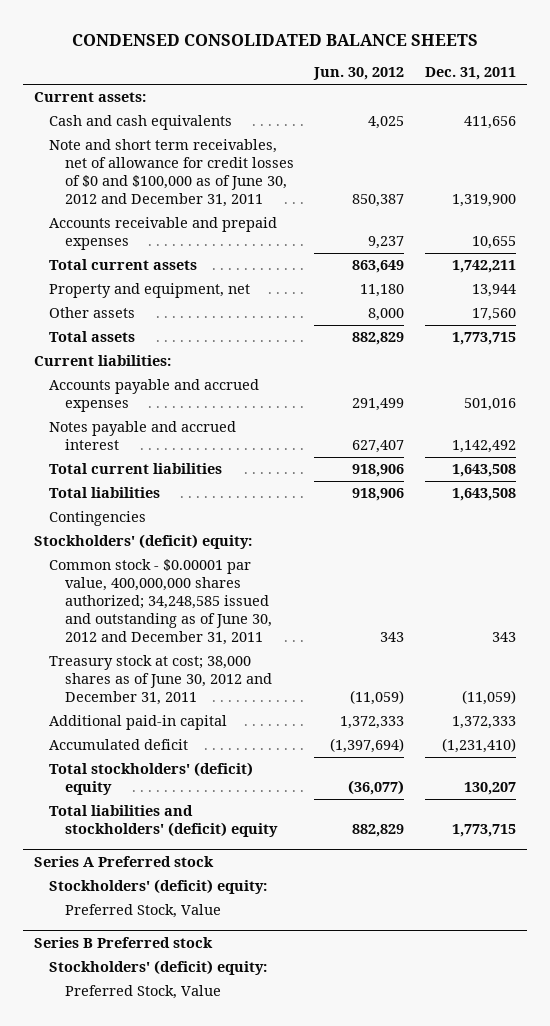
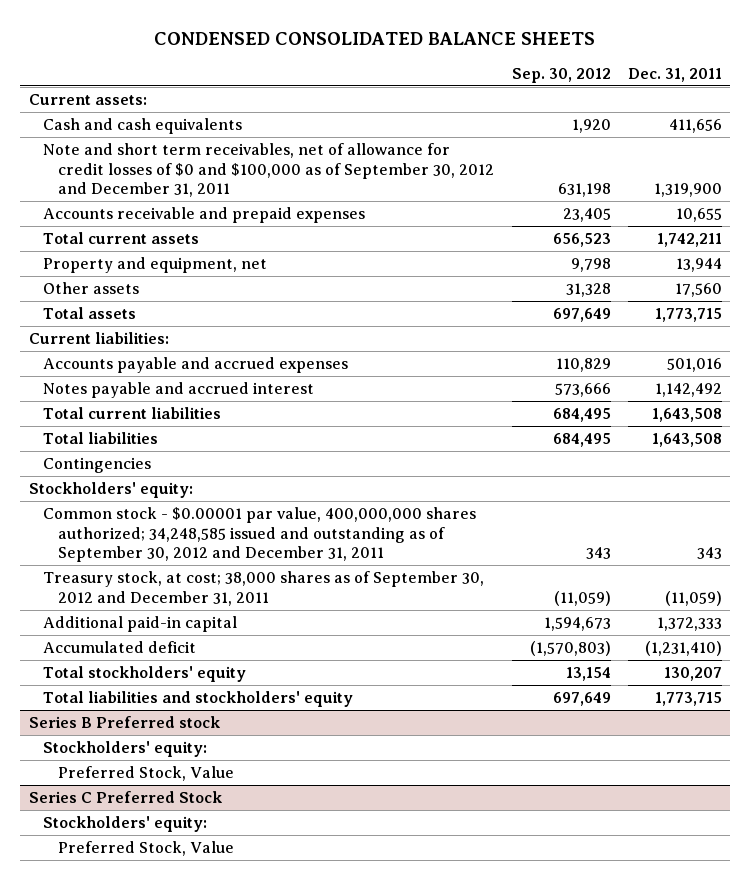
[313,67,405,81] Jun. 30, 2012 -> none
none -> [511,67,611,83] Sep. 30, 2012
[49,139,294,207] Note and short term receivables, net of allowance for credit losses of $0 and $100,000 as of June 30, 2012 and December 31, 2011 -> [43,143,495,198] Note and short term receivables, net of allowance for credit losses of $0 and $100,000 as of September 30, 2012 and December 31, 2011
[33,534,252,550] Stockholders' (deficit) equity: -> [28,482,193,499] Stockholders' equity:
[49,559,272,645] Common stock - $0.00001 par value, 400,000,000 shares authorized; 34,248,585 issued and outstanding as of June 30, 2012 and December 31, 2011 -> [43,507,477,563] Common stock - $0.00001 par value, 400,000,000 shares authorized; 34,248,585 issued and outstanding as of September 30, 2012 and December 31, 2011
[49,655,272,706] Treasury stock at cost; 38,000 shares as of June 30, 2012 and December 31, 2011 -> [43,571,485,606] Treasury stock, at cost; 38,000 shares as of September 30, 2012 and December 31, 2011
[33,856,214,868] Series A Preferred stock -> none
[49,879,268,895] Stockholders' (deficit) equity: -> none
[64,904,221,919] Preferred Stock, Value -> none
[49,762,254,796] Total stockholders' (deficit) equity -> [43,666,247,683] Total stockholders' equity
[49,805,278,838] Total liabilities and stockholders' (deficit) equity -> [43,691,354,708] Total liabilities and stockholders' equity
[49,960,268,976] Stockholders' (deficit) equity: -> [43,741,208,758] Stockholders' equity:
none -> [28,791,222,804] Series C Preferred Stock
none -> [43,816,208,833] Stockholders' equity:
none -> [58,841,235,857] Preferred Stock, Value

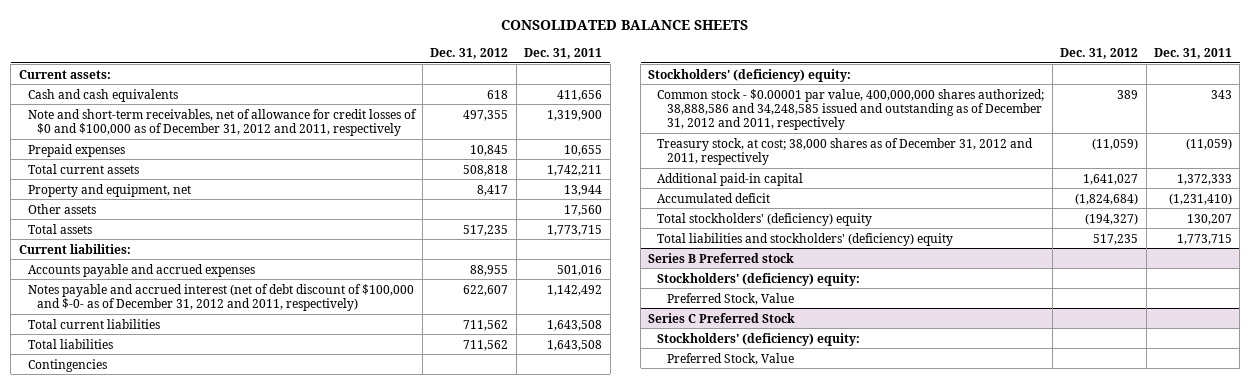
[154,31,596,45] CONDENSED CONSOLIDATED BALANCE SHEETS -> [501,19,749,30] CONSOLIDATED BALANCE SHEETS
[511,67,611,83] Sep. 30, 2012 -> none
none -> [430,47,509,59] Dec. 31, 2012
[43,143,495,198] Note and short term receivables, net of allowance for credit losses of $0 and $100,000 as of September 30, 2012 and December 31, 2011 -> [27,108,417,136] Note and short-term receivables, net of allowance for credit losses of $0 and $100,000 as of December 31, 2012 and 2011, respectively
[43,207,366,224] Accounts receivable and prepaid expenses -> [27,143,125,157] Prepaid expenses
[43,382,315,399] Notes payable and accrued interest -> [27,283,414,311] Notes payable and accrued interest (net of debt discount of $100,000 and $-0- as of December 31, 2012 and 2011, respectively)
[28,482,193,499] Stockholders' equity: -> [648,68,852,82] Stockholders' (deficiency) equity:
[43,507,477,563] Common stock - $0.00001 par value, 400,000,000 shares authorized; 34,248,585 issued and outstanding as of September 30, 2012 and December 31, 2011 -> [657,88,1045,131] Common stock - $0.00001 par value, 400,000,000 shares authorized; 38,888,586 and 34,248,585 issued and outstanding as of December 31, 2012 and 2011, respectively
[43,571,485,606] Treasury stock, at cost; 38,000 shares as of September 30, 2012 and December 31, 2011 -> [657,137,1034,165] Treasury stock, at cost; 38,000 shares as of December 31, 2012 and 2011, respectively
[43,666,247,683] Total stockholders' equity -> [657,212,873,226] Total stockholders' (deficiency) equity
[43,691,354,708] Total liabilities and stockholders' equity -> [657,232,954,246] Total liabilities and stockholders' (deficiency) equity
[43,741,208,758] Stockholders' equity: -> [657,272,861,286] Stockholders' (deficiency) equity:
[43,816,208,833] Stockholders' equity: -> [657,332,861,346] Stockholders' (deficiency) equity:

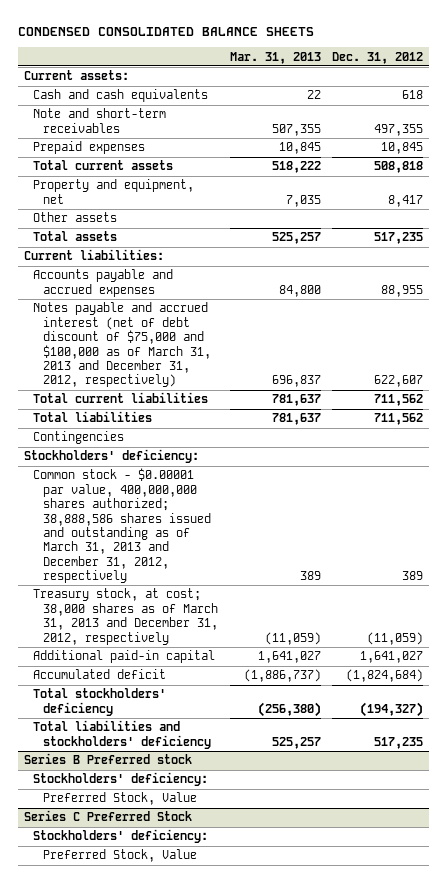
[501,19,749,30] CONSOLIDATED BALANCE SHEETS -> [17,26,314,36] CONDENSED CONSOLIDATED BALANCE SHEETS
[524,47,603,59] Dec. 31, 2011 -> none
none -> [229,51,321,64] Mar. 31, 2013
[27,108,417,136] Note and short-term receivables, net of allowance for credit losses of $0 and $100,000 as of December 31, 2012 and 2011, respectively -> [33,108,167,133] Note and short-term receivables
[27,283,414,311] Notes payable and accrued interest (net of debt discount of $100,000 and $-0- as of December 31, 2012 and 2011, respectively) -> [33,302,212,388] Notes payable and accrued interest (net of debt discount of $75,000 and $100,000 as of March 31, 2013 and December 31, 2012, respectively)
[648,68,852,82] Stockholders' (deficiency) equity: -> [23,449,199,464] Stockholders' deficiency:
[657,88,1045,131] Common stock - $0.00001 par value, 400,000,000 shares authorized; 38,888,586 and 34,248,585 issued and outstanding as of December 31, 2012 and 2011, respectively -> [33,468,212,584] Common stock - $0.00001 par value, 400,000,000 shares authorized; 38,888,586 shares issued and outstanding as of March 31, 2013 and December 31, 2012, respectively
[657,137,1034,165] Treasury stock, at cost; 38,000 shares as of December 31, 2012 and 2011, respectively -> [33,588,219,645] Treasury stock, at cost; 38,000 shares as of March 31, 2013 and December 31, 2012, respectively
[657,212,873,226] Total stockholders' (deficiency) equity -> [33,688,167,716] Total stockholders' deficiency
[657,232,954,246] Total liabilities and stockholders' (deficiency) equity -> [33,720,212,749] Total liabilities and stockholders' deficiency
[657,272,861,286] Stockholders' (deficiency) equity: -> [33,772,209,787] Stockholders' deficiency:
[657,332,861,346] Stockholders' (deficiency) equity: -> [33,829,209,844] Stockholders' deficiency:

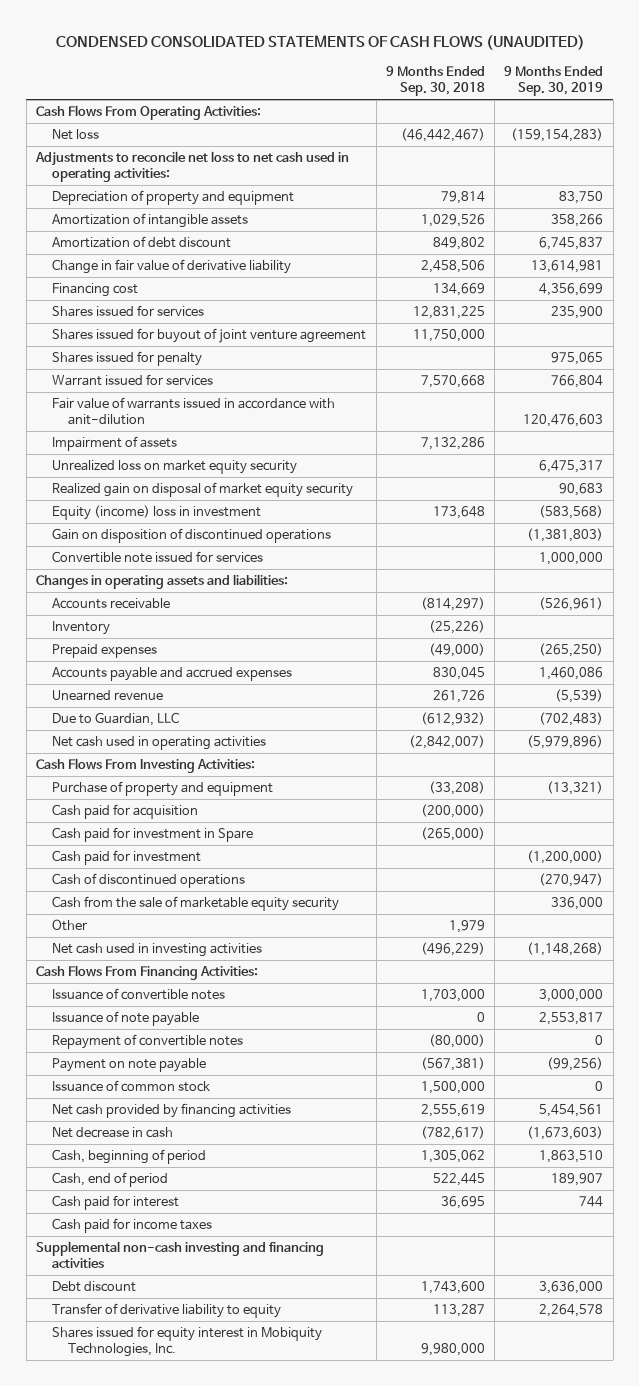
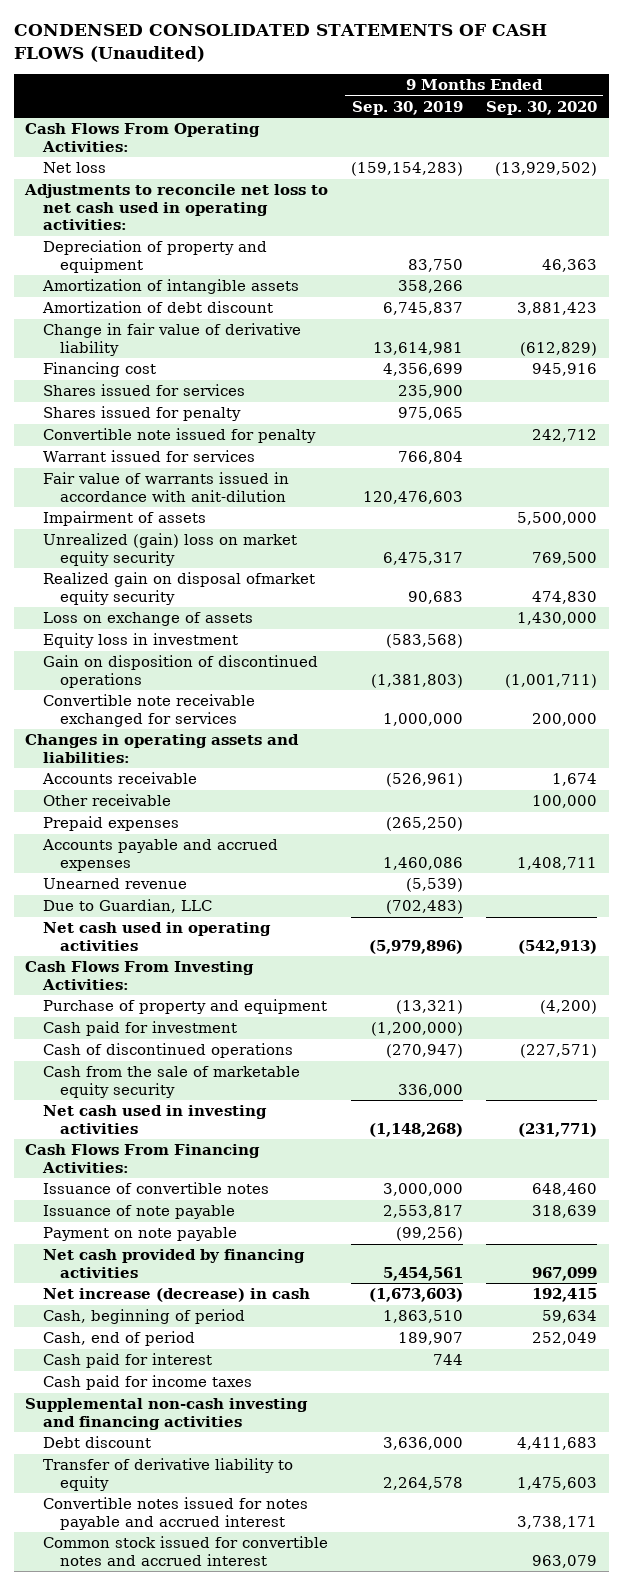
[55,34,585,50] CONDENSED CONSOLIDATED STATEMENTS OF CASH FLOWS (UNAUDITED) -> [13,24,547,62] CONDENSED CONSOLIDATED STATEMENTS OF CASH FLOWS (Unaudited)
[385,66,485,97] 9 Months Ended Sep. 30, 2018 -> none
none -> [486,100,598,115] Sep. 30, 2020
[52,328,367,344] Shares issued for buyout of joint venture agreement -> none
none -> [42,428,316,444] Convertible note issued for penalty
[52,460,298,475] Unrealized loss on market equity security -> [42,533,297,566] Unrealized (gain) loss on market equity security
[52,482,354,498] Realized gain on disposal of market equity security -> [42,572,315,605] Realized gain on disposal ofmarket equity security
none -> [42,612,253,627] Loss on exchange of assets
[52,505,262,521] Equity (income) loss in investment -> [42,633,238,649] Equity loss in investment
[52,551,264,564] Convertible note issued for services -> [42,694,255,727] Convertible note receivable exchanged for services
[52,621,111,636] Inventory -> none
none -> [42,794,171,807] Other receivable
[52,804,199,820] Cash paid for acquisition -> none
[52,827,254,843] Cash paid for investment in Spare -> none
[52,919,88,932] Other -> none
[52,1034,244,1050] Repayment of convertible notes -> none
[52,1080,211,1093] Issuance of common stock -> none
[52,1127,174,1139] Net decrease in cash -> [42,1288,310,1303] Net increase (decrease) in cash
[52,1326,323,1358] Shares issued for equity interest in Mobiquity Technologies, Inc. -> none
none -> [42,1497,308,1530] Convertible notes issued for notes payable and accrued interest
none -> [42,1536,328,1566] Common stock issued for convertible notes and accrued interest

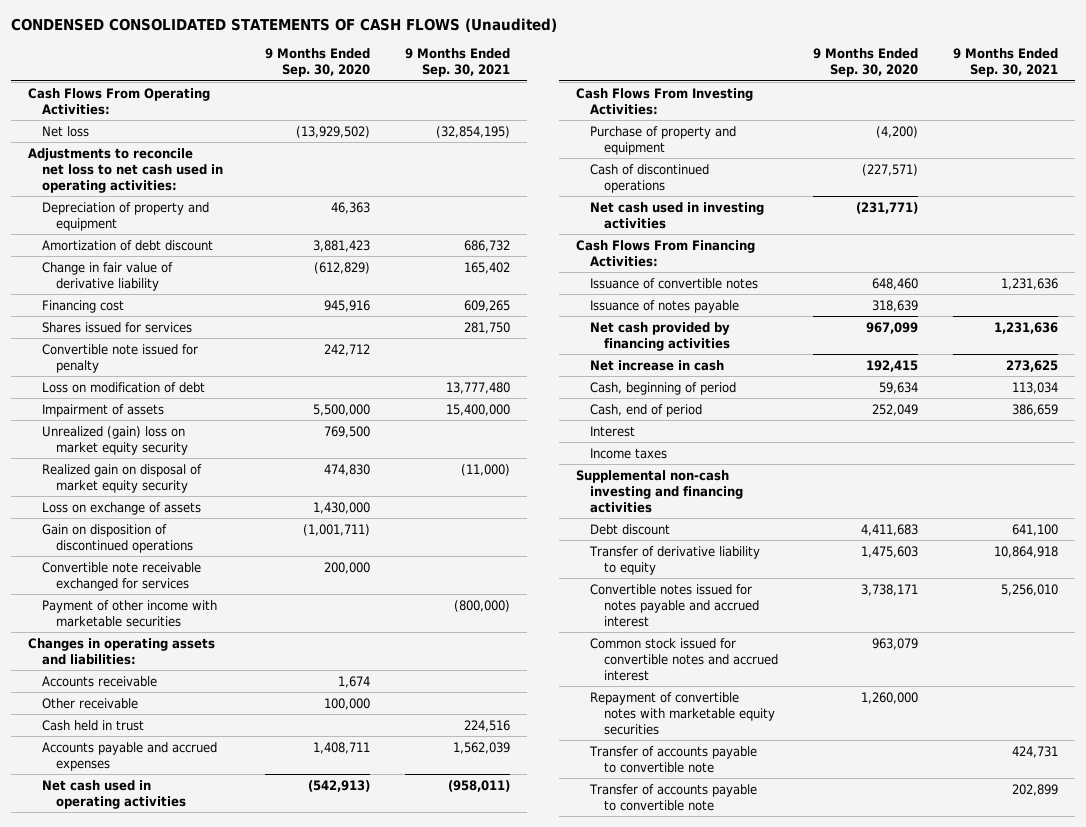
[352,100,464,115] Sep. 30, 2019 -> none
none -> [404,48,510,78] 9 Months Ended Sep. 30, 2021
[41,279,299,295] Amortization of intangible assets -> none
[42,406,241,422] Shares issued for penalty -> none
[42,450,255,463] Warrant issued for services -> none
[42,472,289,502] Fair value of warrants issued in accordance with anit-dilution -> none
none -> [41,381,205,393] Loss on modification of debt
[42,572,315,605] Realized gain on disposal ofmarket equity security -> [41,463,202,493] Realized gain on disposal of market equity security
[42,633,238,649] Equity loss in investment -> none
none -> [41,599,217,627] Payment of other income with marketable securities
[42,816,179,832] Prepaid expenses -> none
none -> [41,719,144,731] Cash held in trust
[42,878,187,890] Unearned revenue -> none
[42,899,212,914] Due to Guardian, LLC -> none
[42,1021,237,1037] Cash paid for investment -> none
[42,1066,300,1098] Cash from the sale of marketable equity security -> none
[42,1227,237,1242] Payment on note payable -> none
[42,1205,235,1220] Issuance of note payable -> [589,299,739,313] Issuance of notes payable
[42,1288,310,1303] Net increase (decrease) in cash -> [589,359,724,371] Net increase in cash
[42,1353,212,1369] Cash paid for interest -> [589,425,635,437] Interest
[42,1375,252,1391] Cash paid for income taxes -> [589,447,667,459] Income taxes
none -> [589,691,775,735] Repayment of convertible notes with marketable equity securities
none -> [588,745,757,773] Transfer of accounts payable to convertible note
none -> [588,783,757,811] Transfer of accounts payable to convertible note

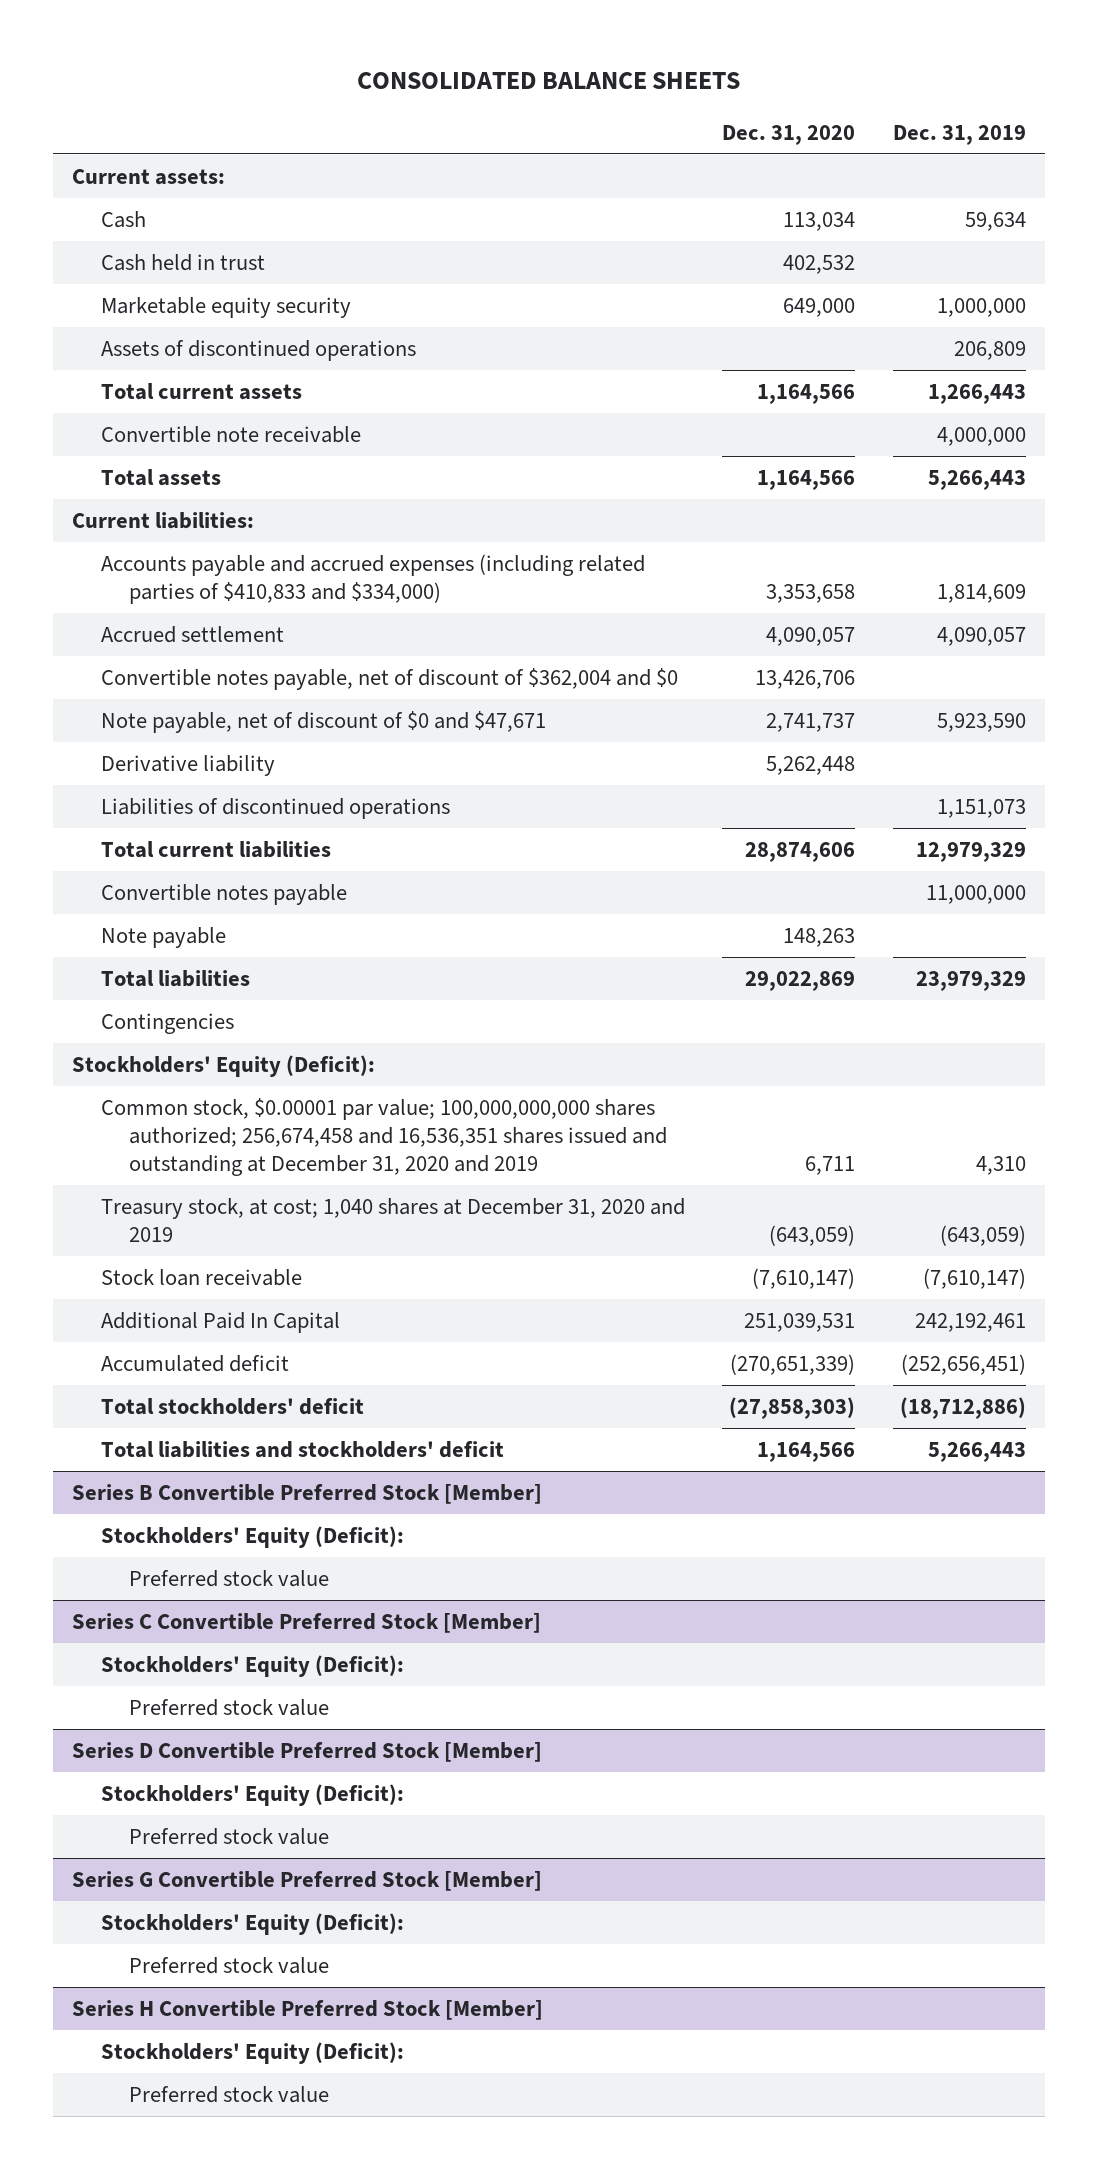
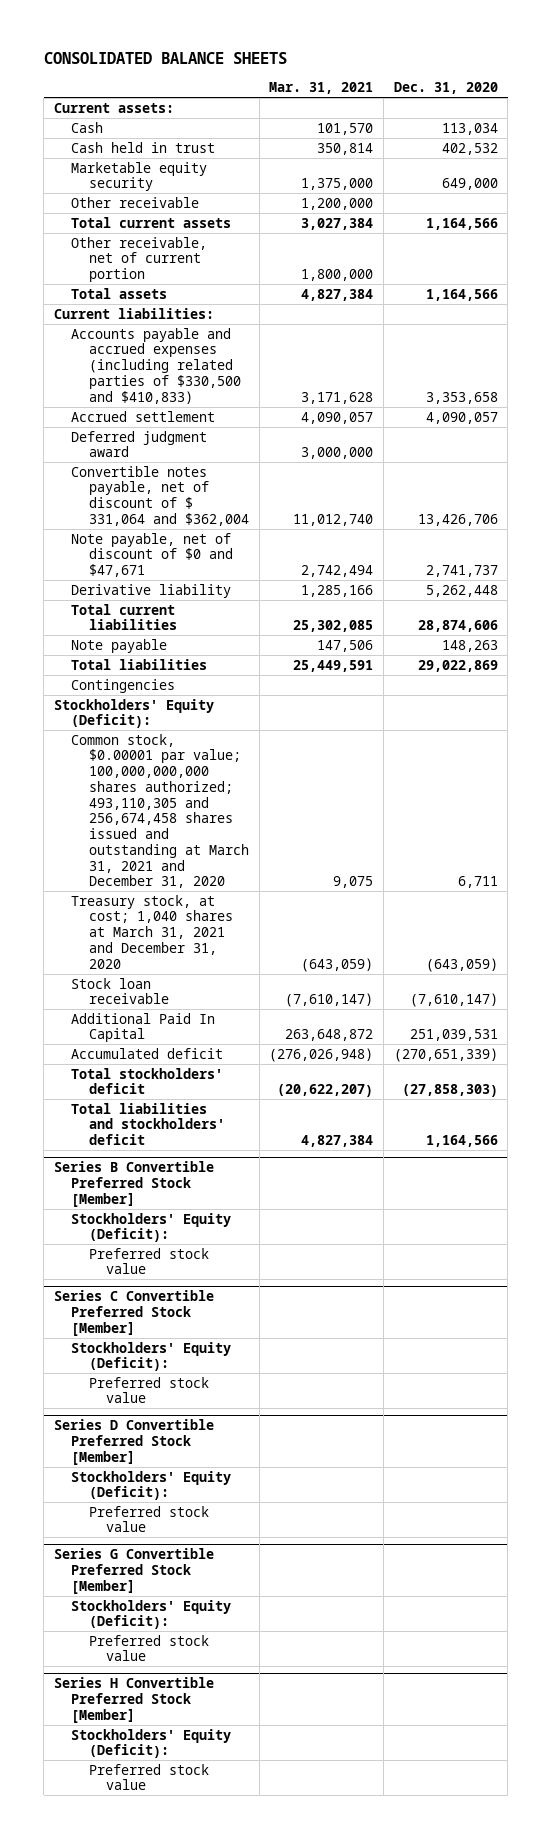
[893,125,1027,146] Dec. 31, 2019 -> none
none -> [269,82,374,95] Mar. 31, 2021
[100,339,416,361] Assets of discontinued operations -> none
none -> [71,196,200,208] Other receivable
[100,425,361,443] Convertible note receivable -> none
none -> [71,236,208,283] Other receivable, net of current portion
[100,553,645,604] Accounts payable and accrued expenses (including related parties of $410,833 and $334,000) -> [71,327,241,404] Accounts payable and accrued expenses (including related parties of $330,500 and $410,833)
none -> [71,430,208,458] Deferred judgment award
[100,667,678,690] Convertible notes payable, net of discount of $362,004 and $0 -> [71,465,249,526] Convertible notes payable, net of discount of $ 331,064 and $362,004
[100,797,450,819] Liabilities of discontinued operations -> none
[100,883,347,905] Convertible notes payable -> none
[100,1097,667,1176] Common stock, $0.00001 par value; 100,000,000,000 shares authorized; 256,674,458 and 16,536,351 shares issued and outstanding at December 31, 2020 and 2019 -> [71,733,249,889] Common stock, $0.00001 par value; 100,000,000,000 shares authorized; 493,110,305 and 256,674,458 shares issued and outstanding at March 31, 2021 and December 31, 2020
[100,1197,685,1242] Treasury stock, at cost; 1,040 shares at December 31, 2020 and 2019 -> [71,894,233,969] Treasury stock, at cost; 1,040 shares at March 31, 2021 and December 31, 2020

